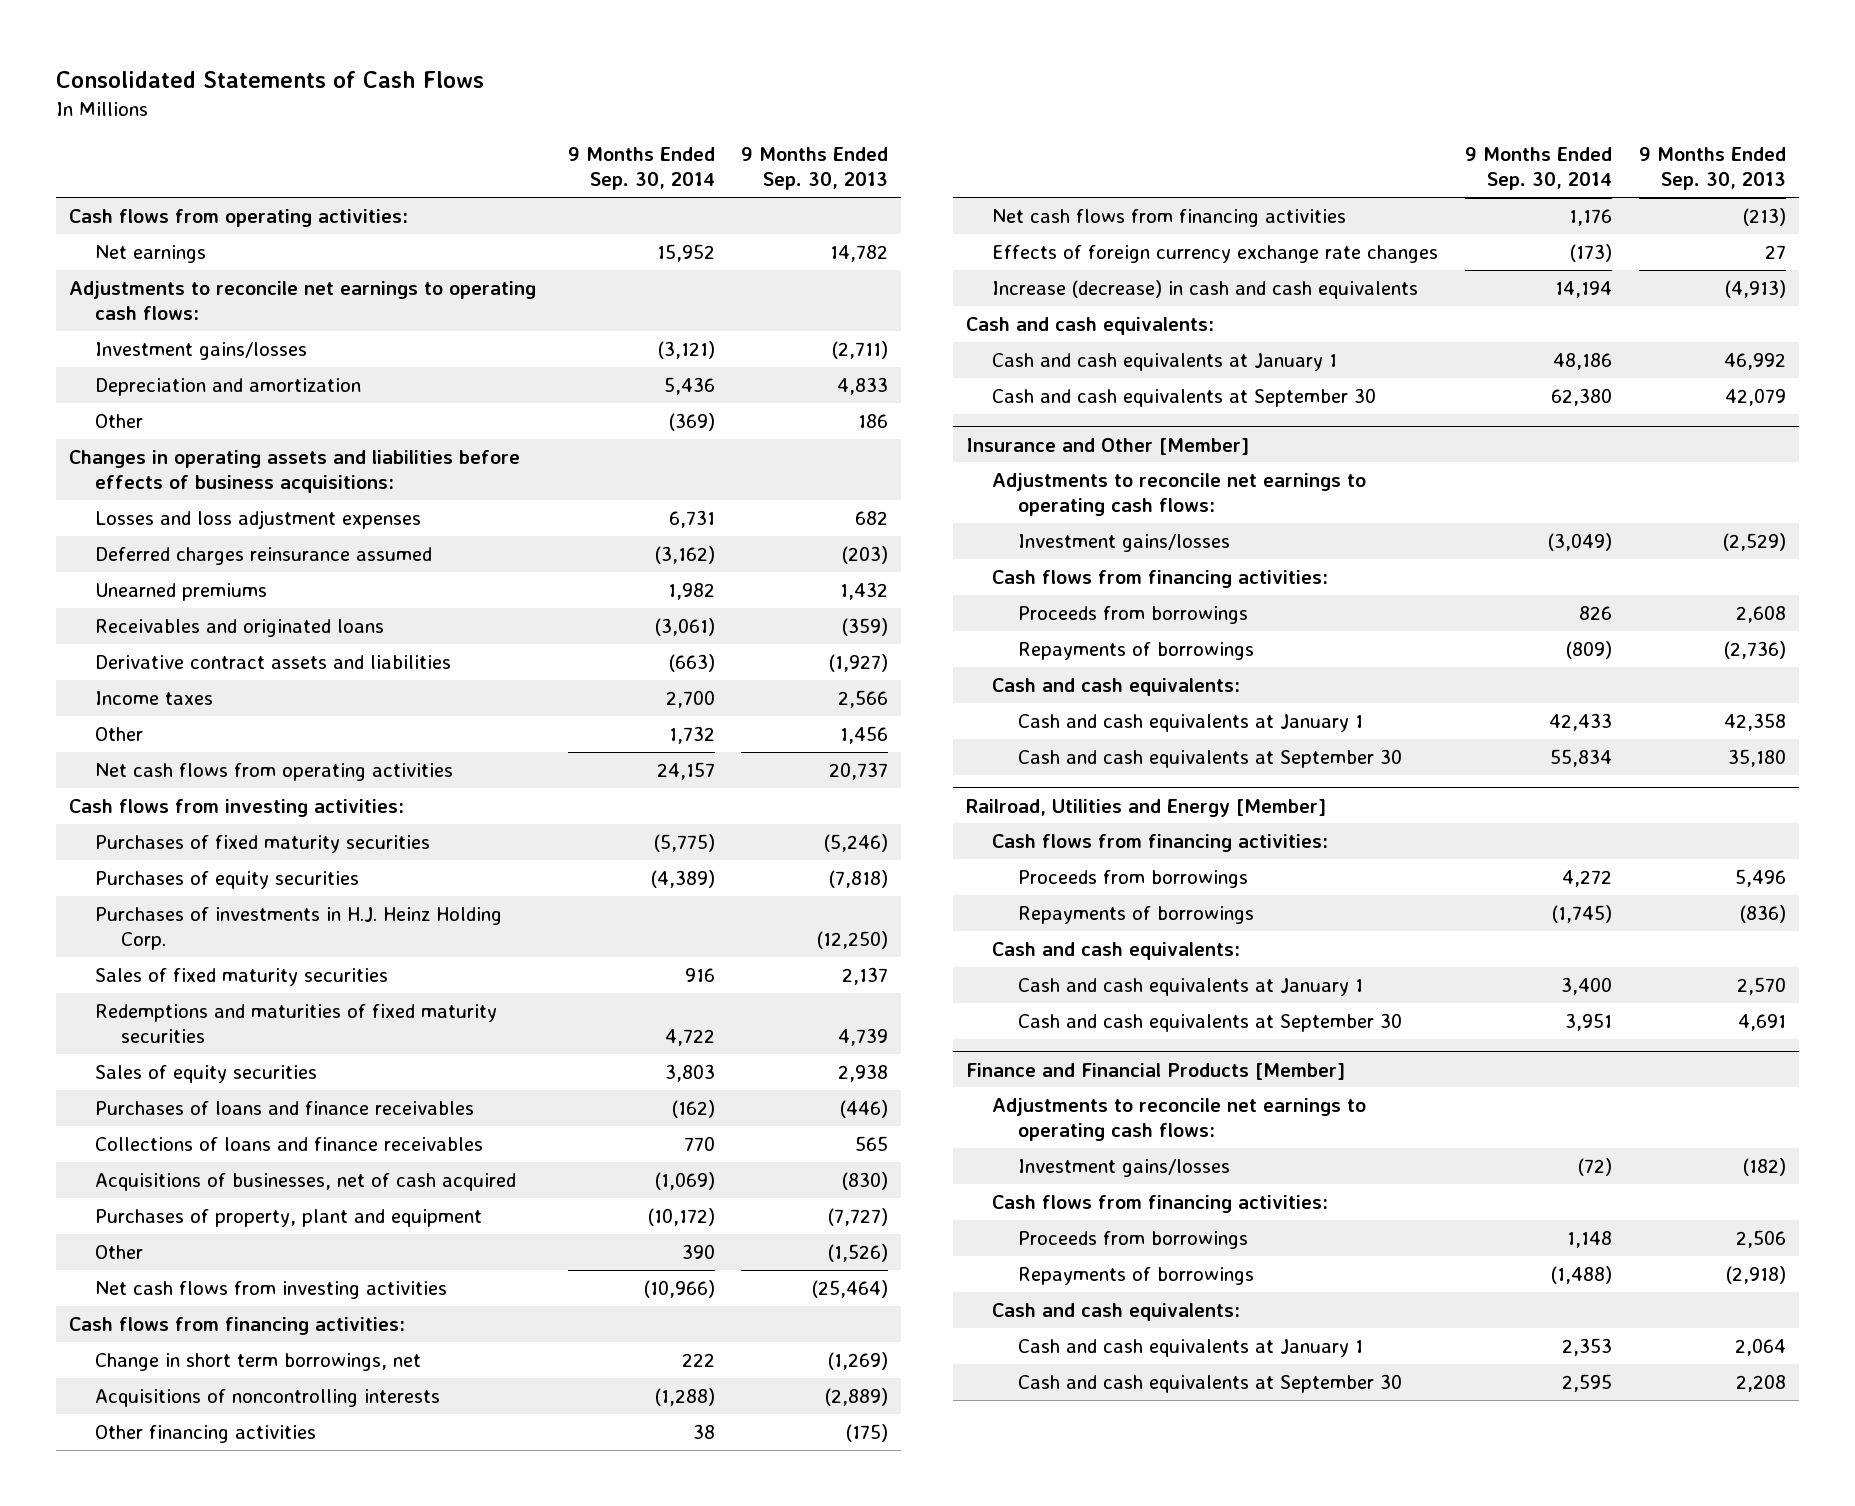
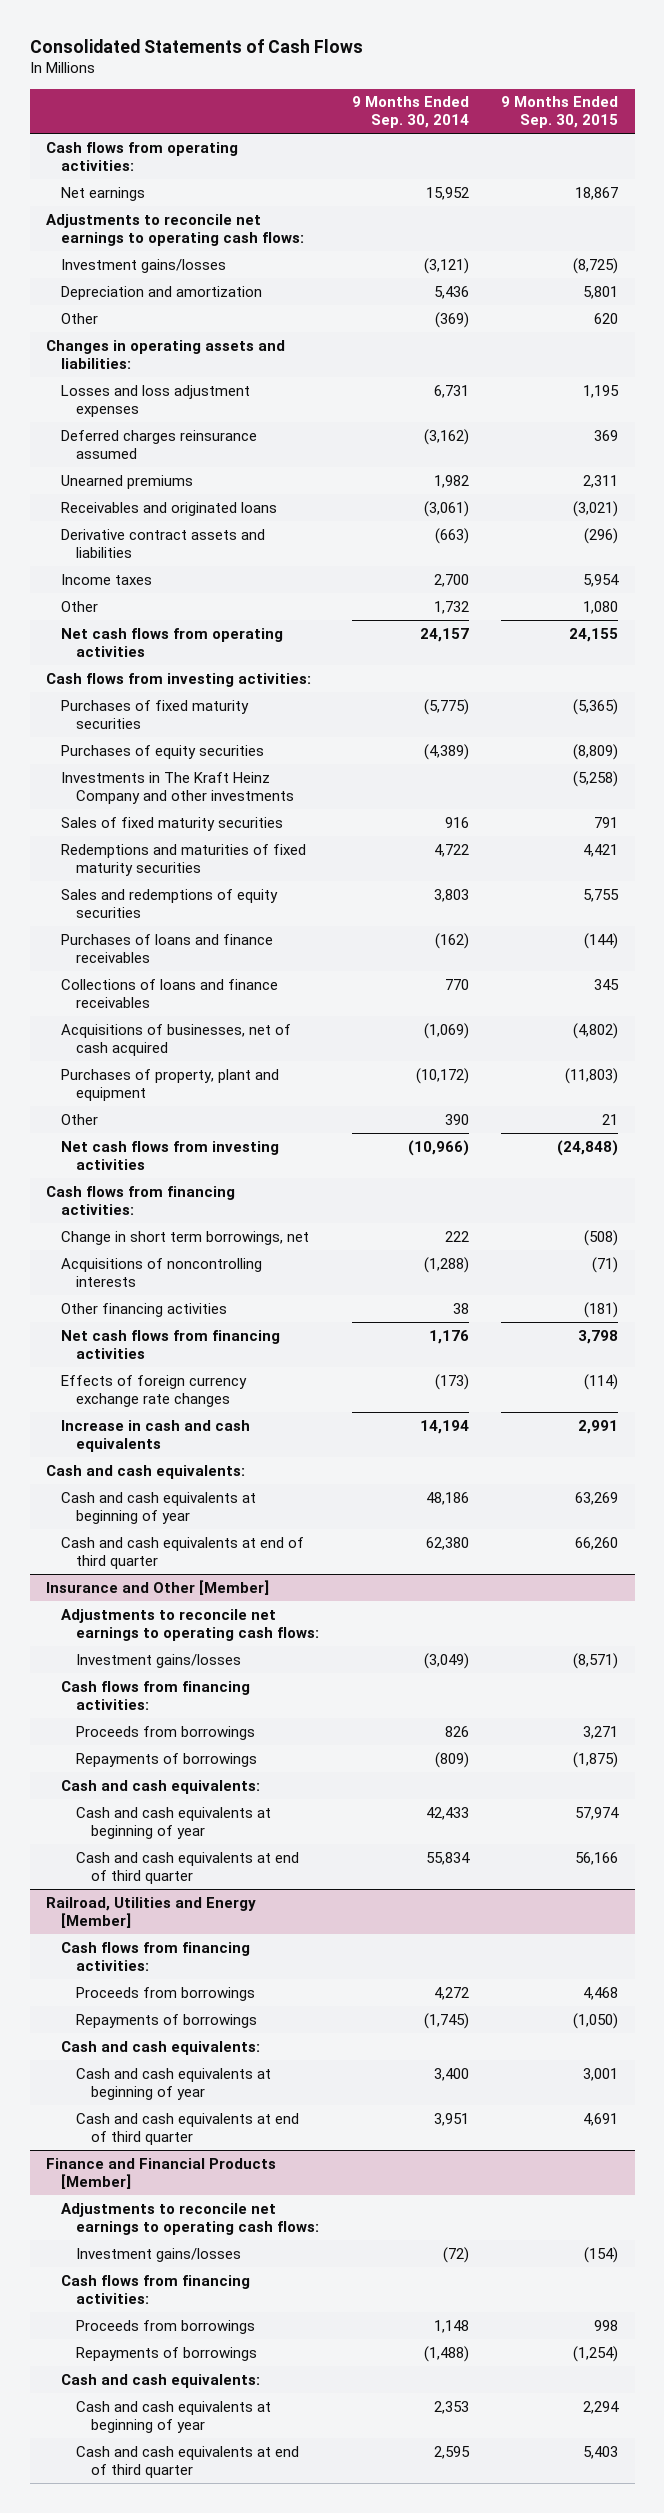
[741,147,889,191] 9 Months Ended Sep. 30, 2013 -> none
none -> [501,96,619,129] 9 Months Ended Sep. 30, 2015
[68,449,520,494] Changes in operating assets and liabilities before effects of business acquisitions: -> [45,339,285,369] Changes in operating assets and liabilities:
[94,906,502,951] Purchases of investments in H.J. Heinz Holding Corp. -> none
none -> [60,771,294,804] Investments in The Kraft Heinz Company and other investments
[94,1064,317,1083] Sales of equity securities -> [60,888,278,918] Sales and redemptions of equity securities
[992,279,1419,299] Increase (decrease) in cash and cash equivalents -> [60,1419,250,1452] Increase in cash and cash equivalents
[992,352,1338,371] Cash and cash equivalents at January 1 -> [60,1491,256,1524] Cash and cash equivalents at beginning of year
[992,387,1377,407] Cash and cash equivalents at September 30 -> [60,1536,304,1569] Cash and cash equivalents at end of third quarter
[1018,713,1364,732] Cash and cash equivalents at January 1 -> [75,1806,271,1839] Cash and cash equivalents at beginning of year
[1018,748,1403,768] Cash and cash equivalents at September 30 -> [75,1851,299,1884] Cash and cash equivalents at end of third quarter
[1018,977,1364,996] Cash and cash equivalents at January 1 -> [75,2067,271,2100] Cash and cash equivalents at beginning of year
[1018,1012,1403,1032] Cash and cash equivalents at September 30 -> [75,2112,299,2145] Cash and cash equivalents at end of third quarter
[1018,1338,1364,1357] Cash and cash equivalents at January 1 -> [75,2400,271,2433] Cash and cash equivalents at beginning of year
[1018,1373,1403,1393] Cash and cash equivalents at September 30 -> [75,2445,299,2478] Cash and cash equivalents at end of third quarter

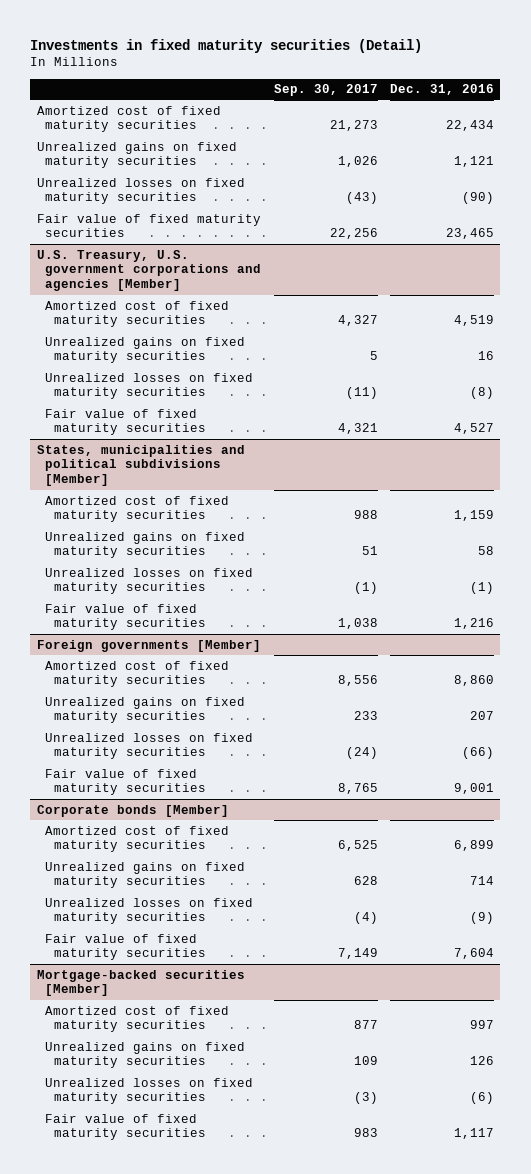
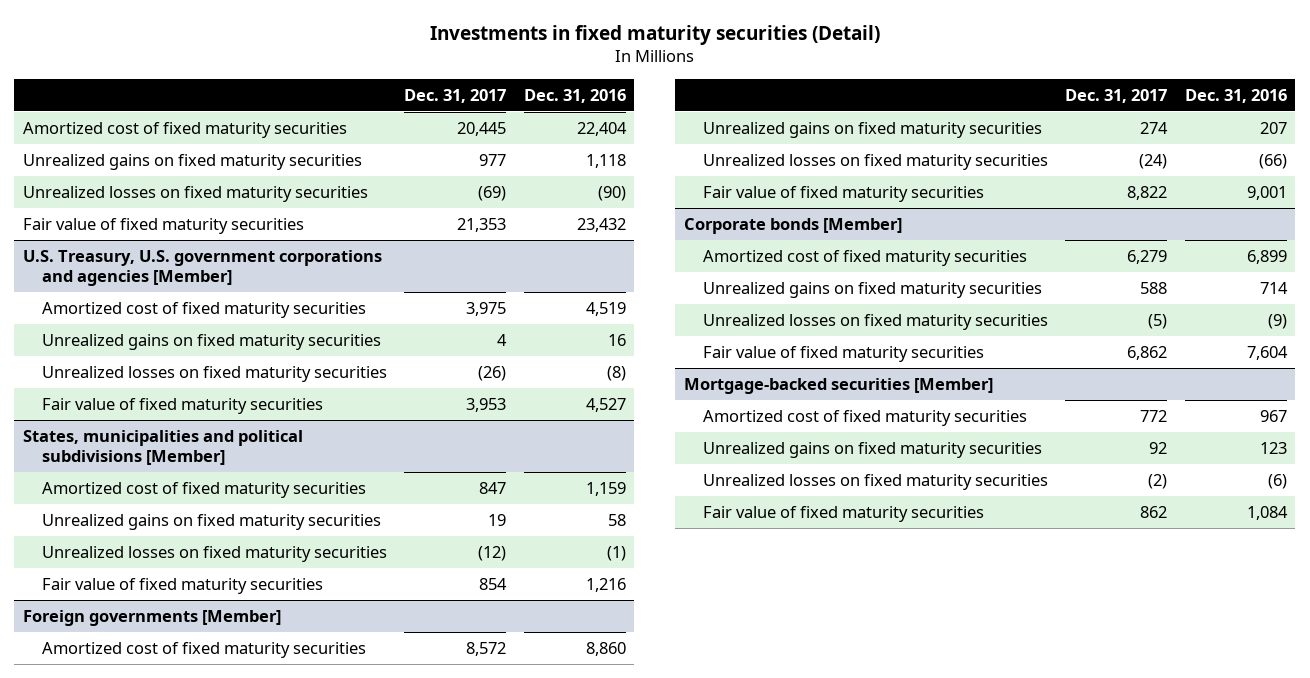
[273,84,378,97] Sep. 30, 2017 -> none
none -> [404,88,507,103] Dec. 31, 2017
[446,120,495,132] 22,434 -> [576,122,627,137] 22,404
[454,156,495,168] 1,121 -> [585,154,626,169] 1,118
[446,228,495,240] 23,465 -> [576,218,626,233] 23,432
[470,1020,495,1030] 997 -> [1259,410,1287,423] 967
[470,1056,495,1066] 126 -> [1259,442,1287,455] 123
[454,1128,495,1140] 1,117 -> [1246,506,1288,521] 1,084

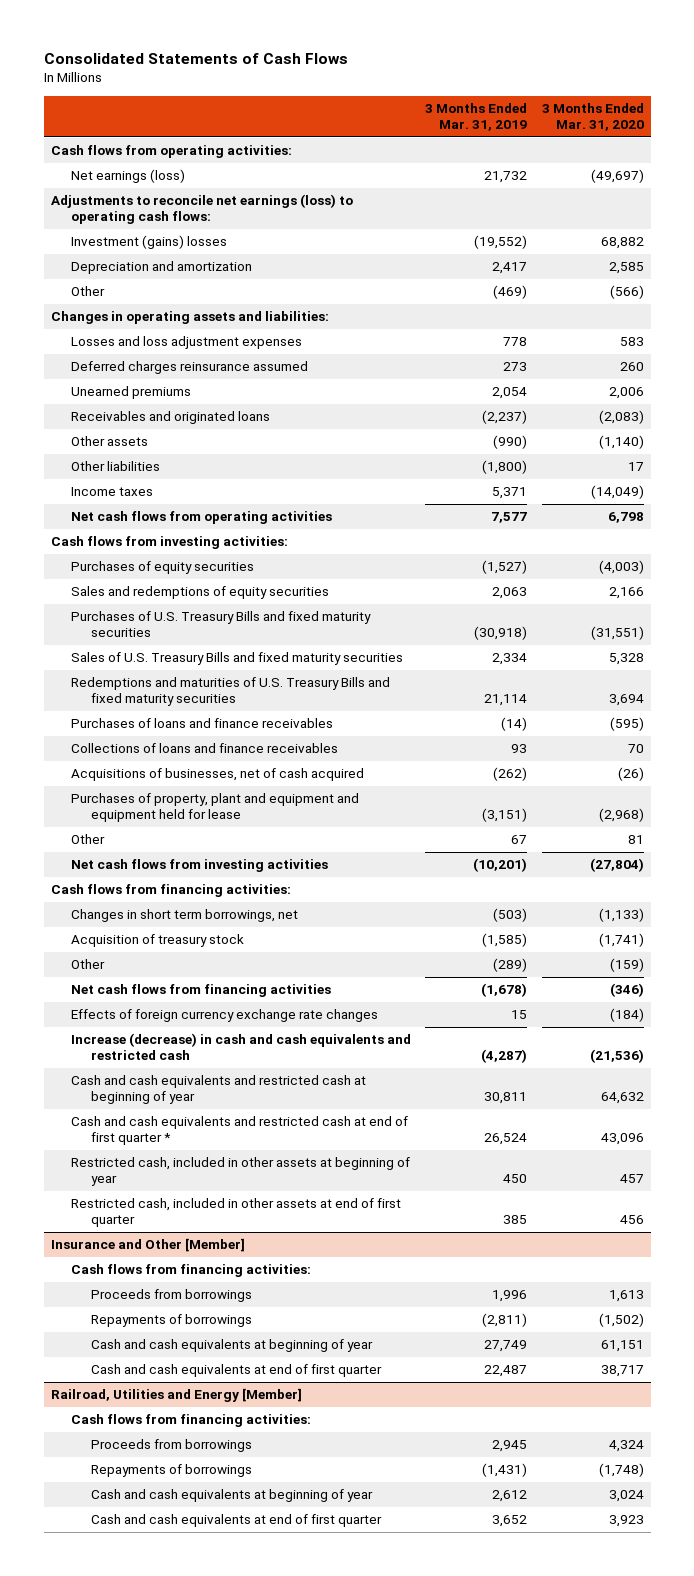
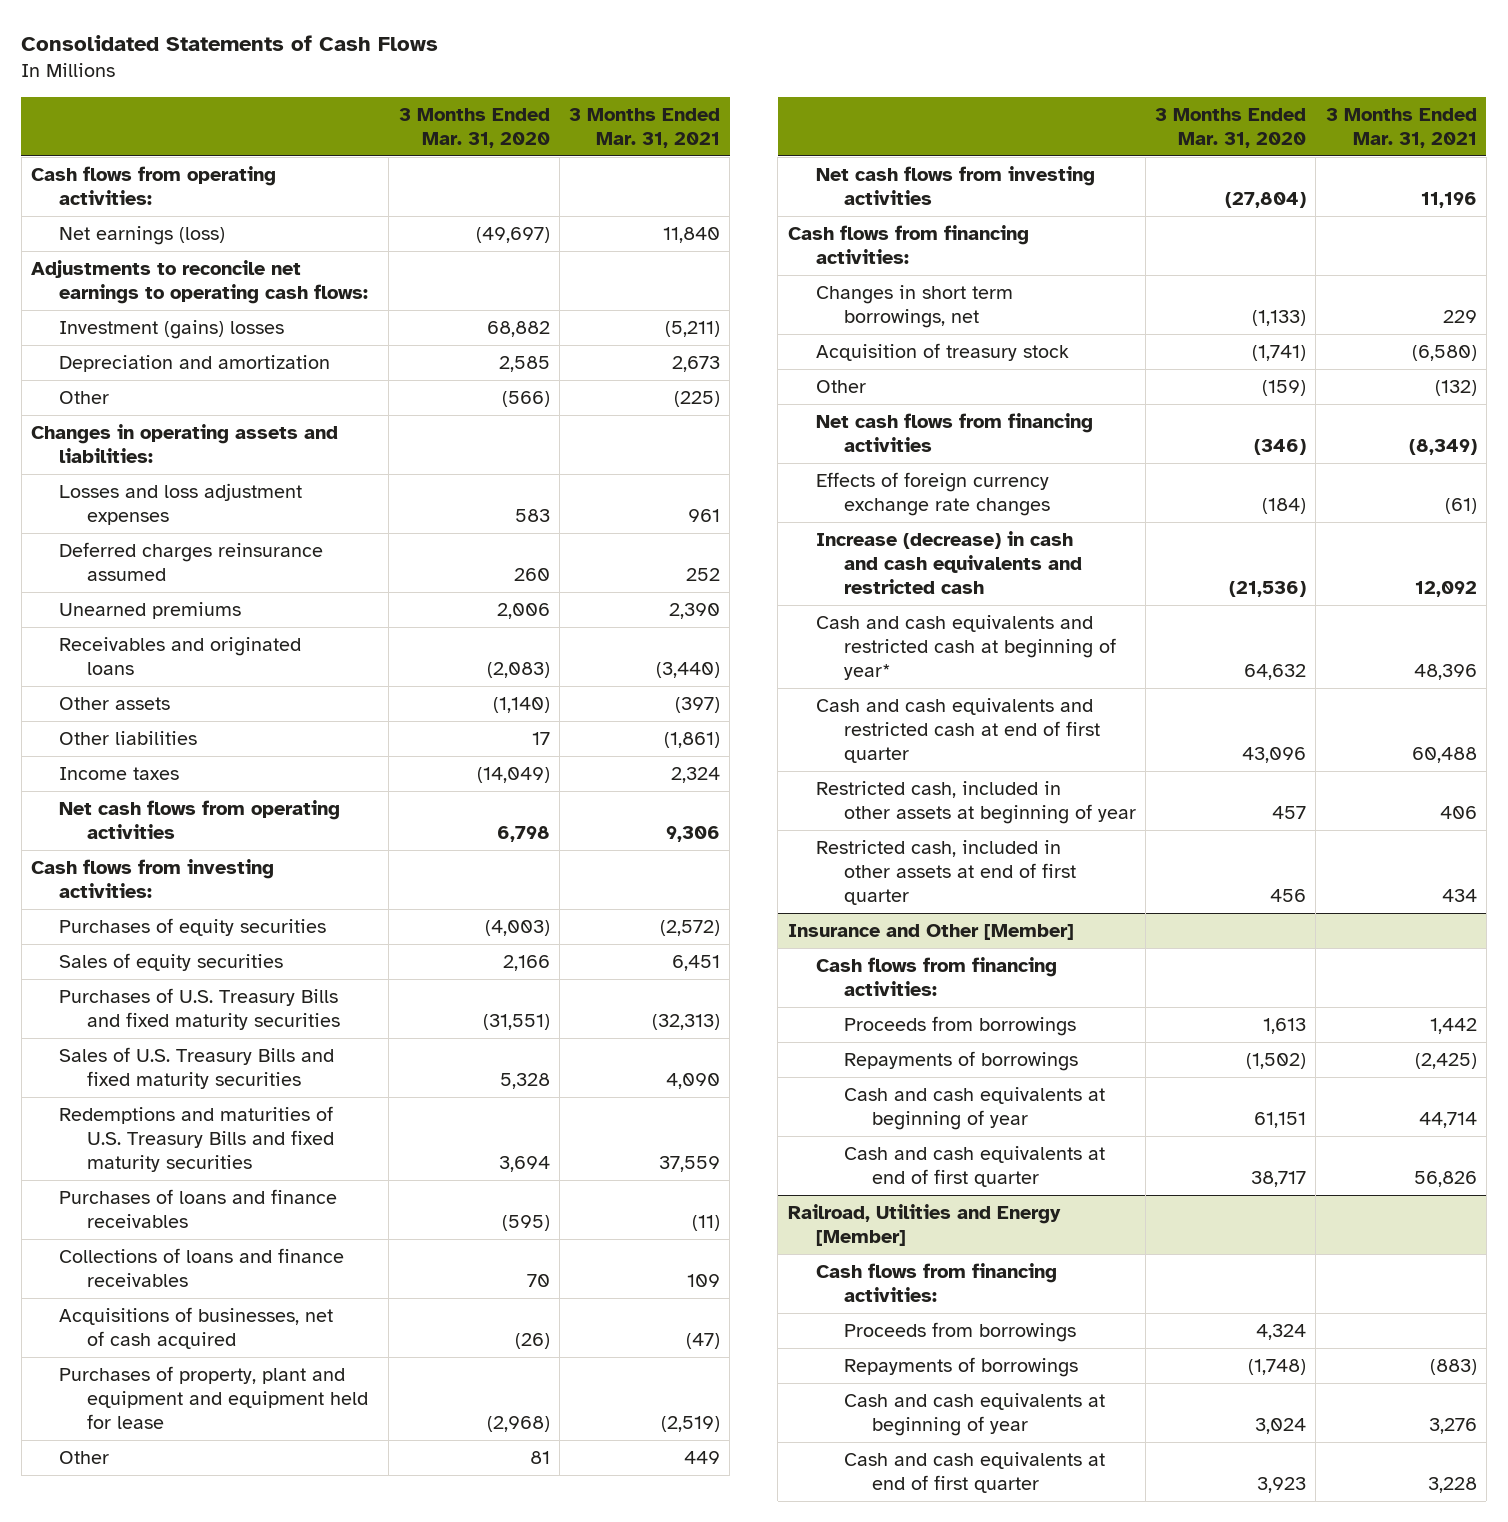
[425,102,528,131] 3 Months Ended Mar. 31, 2019 -> none
none -> [569,107,721,148] 3 Months Ended Mar. 31, 2021
[50,194,353,225] Adjustments to reconcile net earnings (loss) to operating cash flows: -> [31,260,369,305] Adjustments to reconcile net earnings to operating cash flows:
[70,586,329,600] Sales and redemptions of equity securities -> [59,953,284,972] Sales of equity securities
[70,1075,366,1105] Cash and cash equivalents and restricted cash at beginning of year -> [815,615,1116,681] Cash and cash equivalents and restricted cash at beginning of year*
[70,1116,408,1146] Cash and cash equivalents and restricted cash at end of first quarter * -> [815,698,1100,764] Cash and cash equivalents and restricted cash at end of first quarter

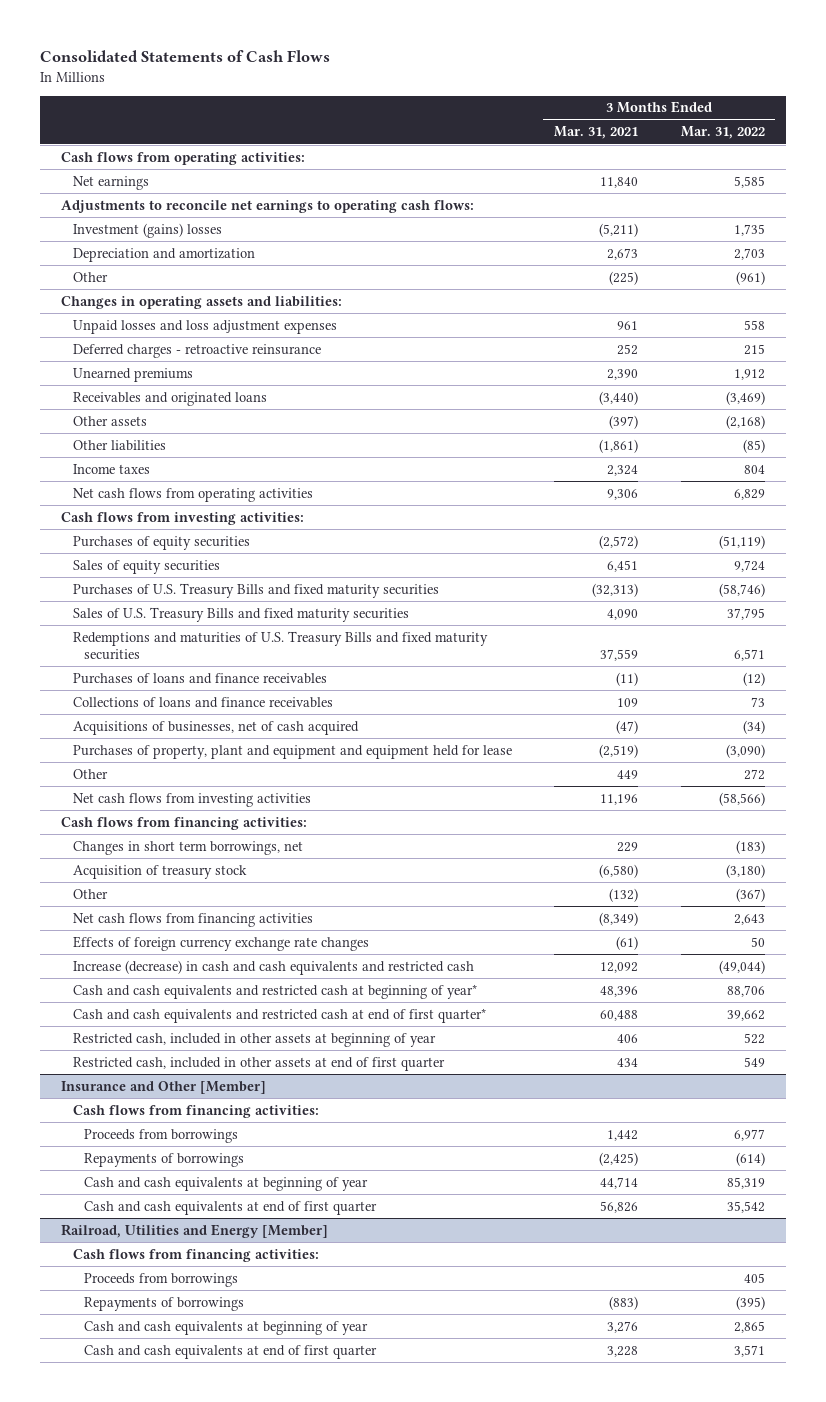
[398,107,550,148] 3 Months Ended Mar. 31, 2020 -> none
none -> [680,126,765,140] Mar. 31, 2022
[59,226,226,246] Net earnings (loss) -> [72,175,149,190] Net earnings
[59,483,303,526] Losses and loss adjustment expenses -> [72,319,337,334] Unpaid losses and loss adjustment expenses
[59,542,324,582] Deferred charges reinsurance assumed -> [72,343,321,358] Deferred charges - retroactive reinsurance
[815,698,1100,764] Cash and cash equivalents and restricted cash at end of first quarter -> [72,1007,486,1023] Cash and cash equivalents and restricted cash at end of first quarter*

